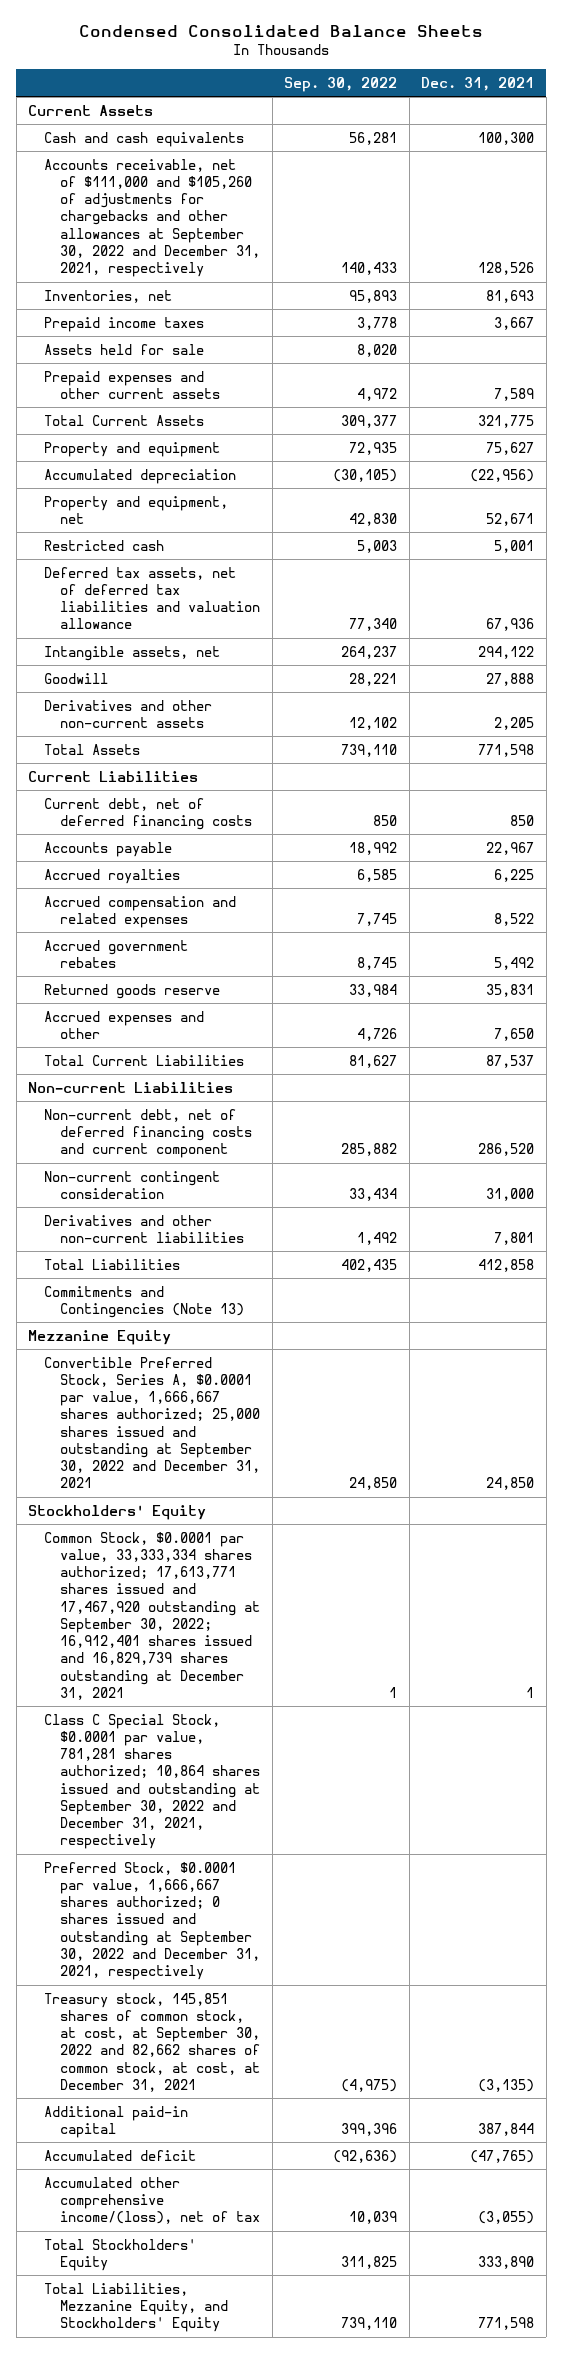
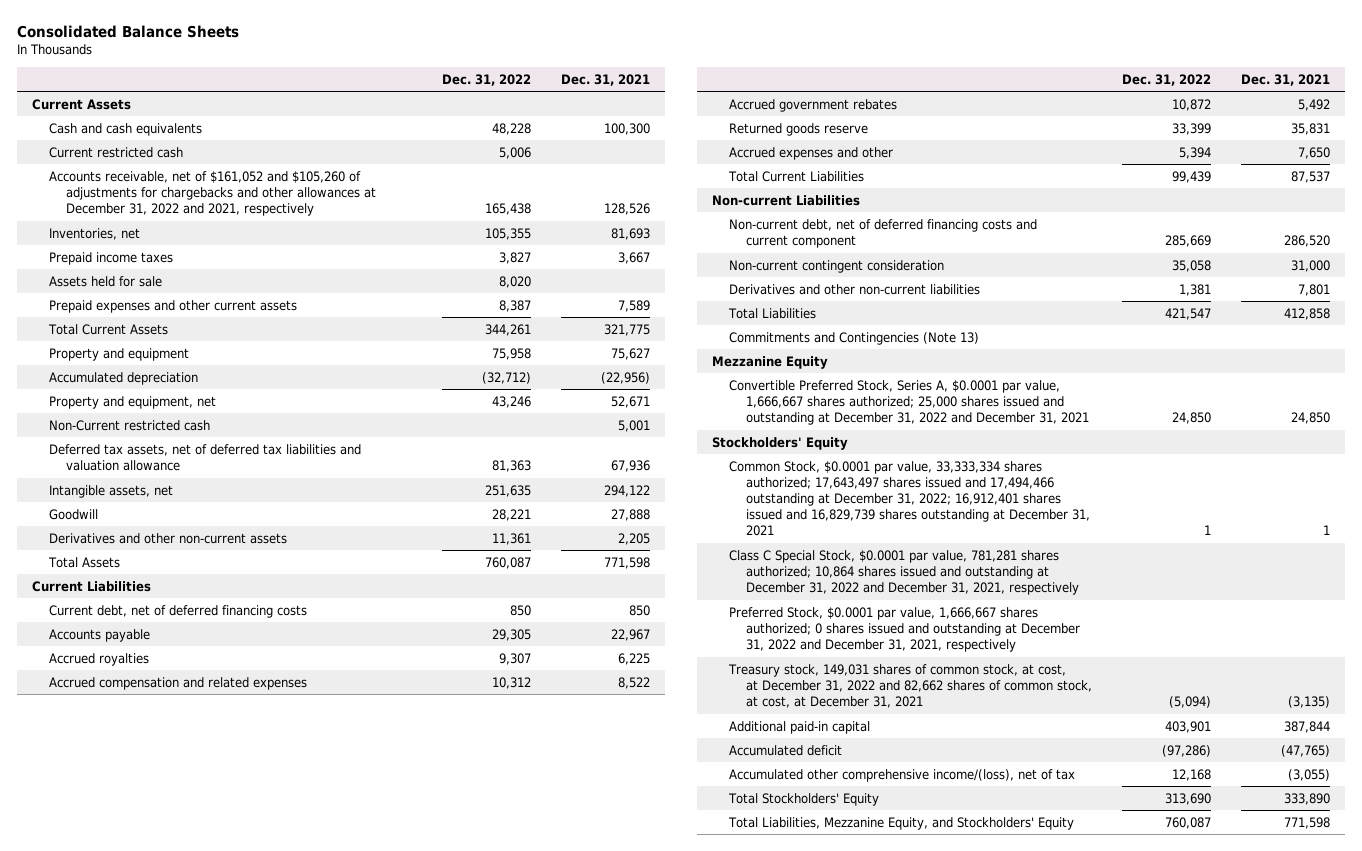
[79,25,484,38] Condensed Consolidated Balance Sheets -> [16,24,239,38] Consolidated Balance Sheets
[284,76,398,92] Sep. 30, 2022 -> none
none -> [442,73,532,86] Dec. 31, 2022
none -> [49,146,184,158] Current restricted cash
[44,158,261,278] Accounts receivable, net of $111,000 and $105,260 of adjustments for chargebacks and other allowances at September 30, 2022 and December 31, 2021, respectively -> [49,170,377,217] Accounts receivable, net of $161,052 and $105,260 of adjustments for chargebacks and other allowances at December 31, 2022 and 2021, respectively
[44,539,165,551] Restricted cash -> [49,419,211,431] Non-Current restricted cash
[44,1356,261,1489] Convertible Preferred Stock, Series A, $0.0001 par value, 1,666,667 shares authorized; 25,000 shares issued and outstanding at September 30, 2022 and December 31, 2021 -> [729,379,1090,426] Convertible Preferred Stock, Series A, $0.0001 par value, 1,666,667 shares authorized; 25,000 shares issued and outstanding at December 31, 2022 and December 31, 2021
[44,1531,261,1700] Common Stock, $0.0001 par value, 33,333,334 shares authorized; 17,613,771 shares issued and 17,467,920 outstanding at September 30, 2022; 16,912,401 shares issued and 16,829,739 shares outstanding at December 31, 2021 -> [729,460,1091,537] Common Stock, $0.0001 par value, 33,333,334 shares authorized; 17,643,497 shares issued and 17,494,466 outstanding at December 31, 2022; 16,912,401 shares issued and 16,829,739 shares outstanding at December 31, 2021
[44,1713,261,1850] Class C Special Stock, $0.0001 par value, 781,281 shares authorized; 10,864 shares issued and outstanding at September 30, 2022 and December 31, 2021, respectively -> [729,549,1080,596] Class C Special Stock, $0.0001 par value, 781,281 shares authorized; 10,864 shares issued and outstanding at December 31, 2022 and December 31, 2021, respectively
[44,1861,261,1981] Preferred Stock, $0.0001 par value, 1,666,667 shares authorized; 0 shares issued and outstanding at September 30, 2022 and December 31, 2021, respectively -> [729,606,1081,653] Preferred Stock, $0.0001 par value, 1,666,667 shares authorized; 0 shares issued and outstanding at December 31, 2022 and December 31, 2021, respectively
[44,1992,261,2092] Treasury stock, 145,851 shares of common stock, at cost, at September 30, 2022 and 82,662 shares of common stock, at cost, at December 31, 2021 -> [728,663,1093,709] Treasury stock, 149,031 shares of common stock, at cost, at December 31, 2022 and 82,662 shares of common stock, at cost, at December 31, 2021

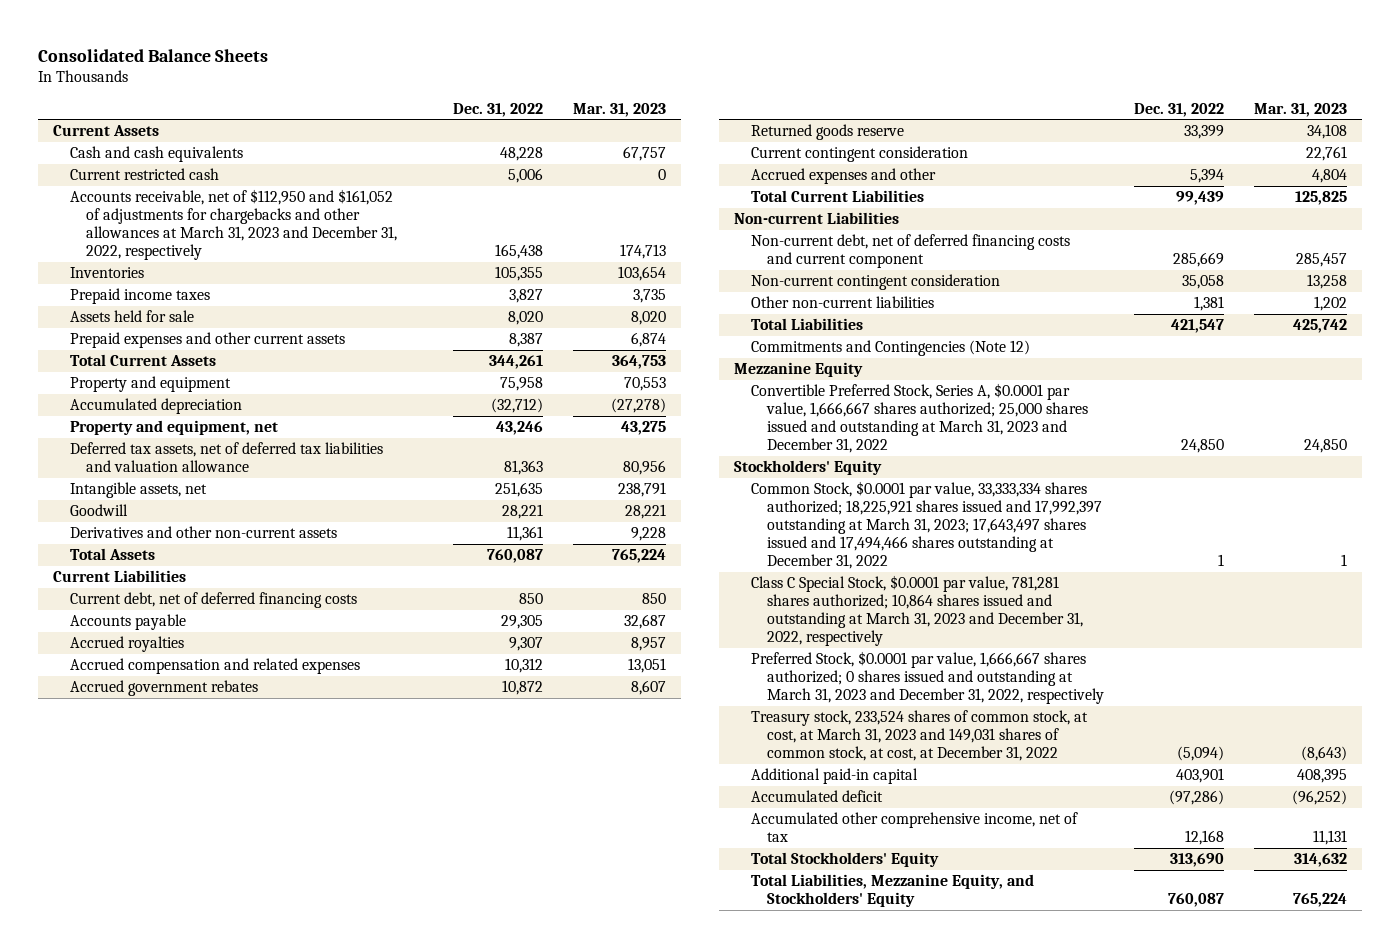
[560,73,650,86] Dec. 31, 2021 -> none
none -> [573,102,667,117] Mar. 31, 2023
[49,170,377,217] Accounts receivable, net of $161,052 and $105,260 of adjustments for chargebacks and other allowances at December 31, 2022 and 2021, respectively -> [69,189,398,261] Accounts receivable, net of $112,950 and $161,052 of adjustments for chargebacks and other allowances at March 31, 2023 and December 31, 2022, respectively
[49,227,141,240] Inventories, net -> [69,267,144,279] Inventories
[49,419,211,431] Non-Current restricted cash -> none
none -> [750,146,968,163] Current contingent consideration
[729,283,981,295] Derivatives and other non-current liabilities -> [750,296,934,309] Other non-current liabilities
[729,331,980,345] Commitments and Contingencies (Note 13) -> [750,340,1030,357] Commitments and Contingencies (Note 12)
[729,379,1090,426] Convertible Preferred Stock, Series A, $0.0001 par value, 1,666,667 shares authorized; 25,000 shares issued and outstanding at December 31, 2022 and December 31, 2021 -> [750,383,1089,454] Convertible Preferred Stock, Series A, $0.0001 par value, 1,666,667 shares authorized; 25,000 shares issued and outstanding at March 31, 2023 and December 31, 2022
[729,460,1091,537] Common Stock, $0.0001 par value, 33,333,334 shares authorized; 17,643,497 shares issued and 17,494,466 outstanding at December 31, 2022; 16,912,401 shares issued and 16,829,739 shares outstanding at December 31, 2021 -> [750,481,1103,570] Common Stock, $0.0001 par value, 33,333,334 shares authorized; 18,225,921 shares issued and 17,992,397 outstanding at March 31, 2023; 17,643,497 shares issued and 17,494,466 shares outstanding at December 31, 2022
[729,549,1080,596] Class C Special Stock, $0.0001 par value, 781,281 shares authorized; 10,864 shares issued and outstanding at December 31, 2022 and December 31, 2021, respectively -> [750,575,1084,647] Class C Special Stock, $0.0001 par value, 781,281 shares authorized; 10,864 shares issued and outstanding at March 31, 2023 and December 31, 2022, respectively
[729,606,1081,653] Preferred Stock, $0.0001 par value, 1,666,667 shares authorized; 0 shares issued and outstanding at December 31, 2022 and December 31, 2021, respectively -> [750,651,1105,705] Preferred Stock, $0.0001 par value, 1,666,667 shares authorized; 0 shares issued and outstanding at March 31, 2023 and December 31, 2022, respectively
[728,663,1093,709] Treasury stock, 149,031 shares of common stock, at cost, at December 31, 2022 and 82,662 shares of common stock, at cost, at December 31, 2021 -> [750,710,1088,762] Treasury stock, 233,524 shares of common stock, at cost, at March 31, 2023 and 149,031 shares of common stock, at cost, at December 31, 2022
[729,768,1076,782] Accumulated other comprehensive income/(loss), net of tax -> [750,812,1078,843] Accumulated other comprehensive income, net of tax

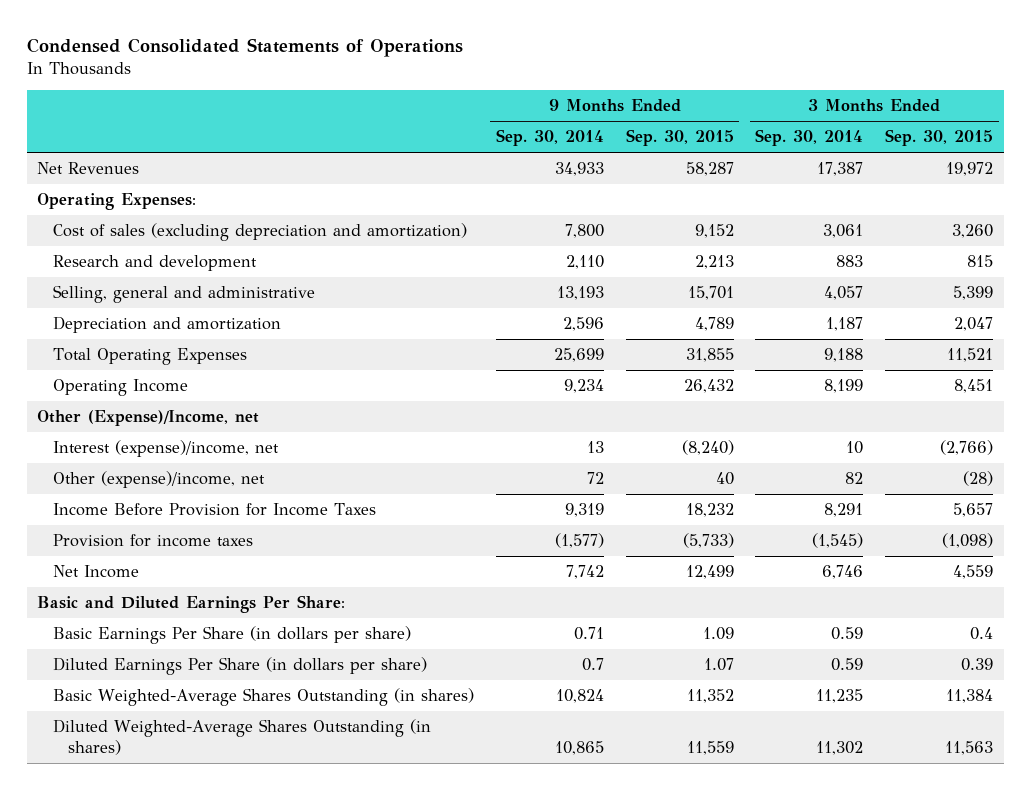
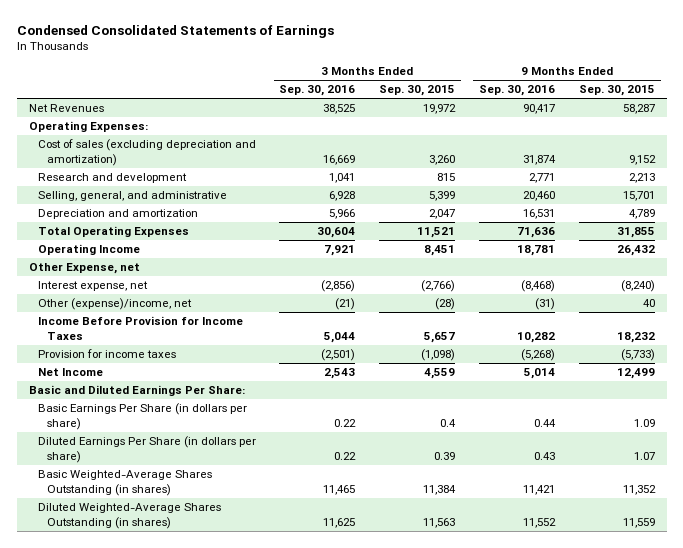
[26,37,463,57] Condensed Consolidated Statements of Operations -> [16,24,334,38] Condensed Consolidated Statements of Earnings
[495,129,604,147] Sep. 30, 2014 -> none
[755,129,864,147] Sep. 30, 2014 -> none
none -> [279,85,356,97] Sep. 30, 2016
none -> [478,85,555,97] Sep. 30, 2016
[52,285,315,304] Selling, general and administrative -> [37,191,227,202] Selling, general, and administrative
[37,410,260,427] Other (Expense)/Income, net -> [28,263,140,275] Other Expense, net
[52,440,279,458] Interest (expense)/income, net -> [37,281,148,292] Interest expense, net

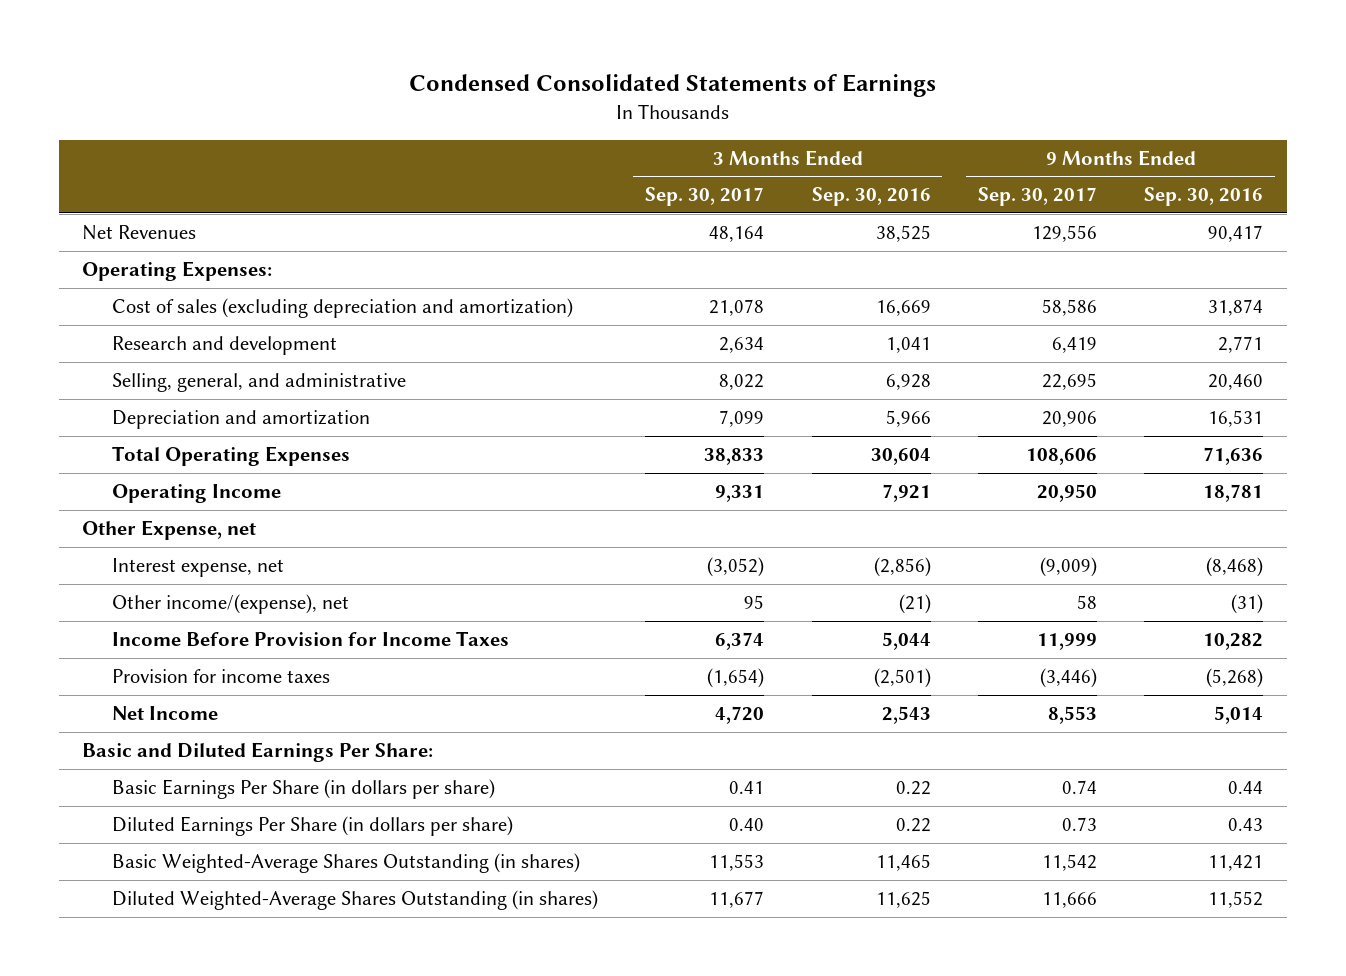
[379,85,456,97] Sep. 30, 2015 -> none
[578,85,655,97] Sep. 30, 2015 -> none
none -> [645,187,765,207] Sep. 30, 2017
none -> [977,187,1097,207] Sep. 30, 2017
[37,298,192,311] Other (expense)/income, net -> [112,594,350,615] Other income/(expense), net

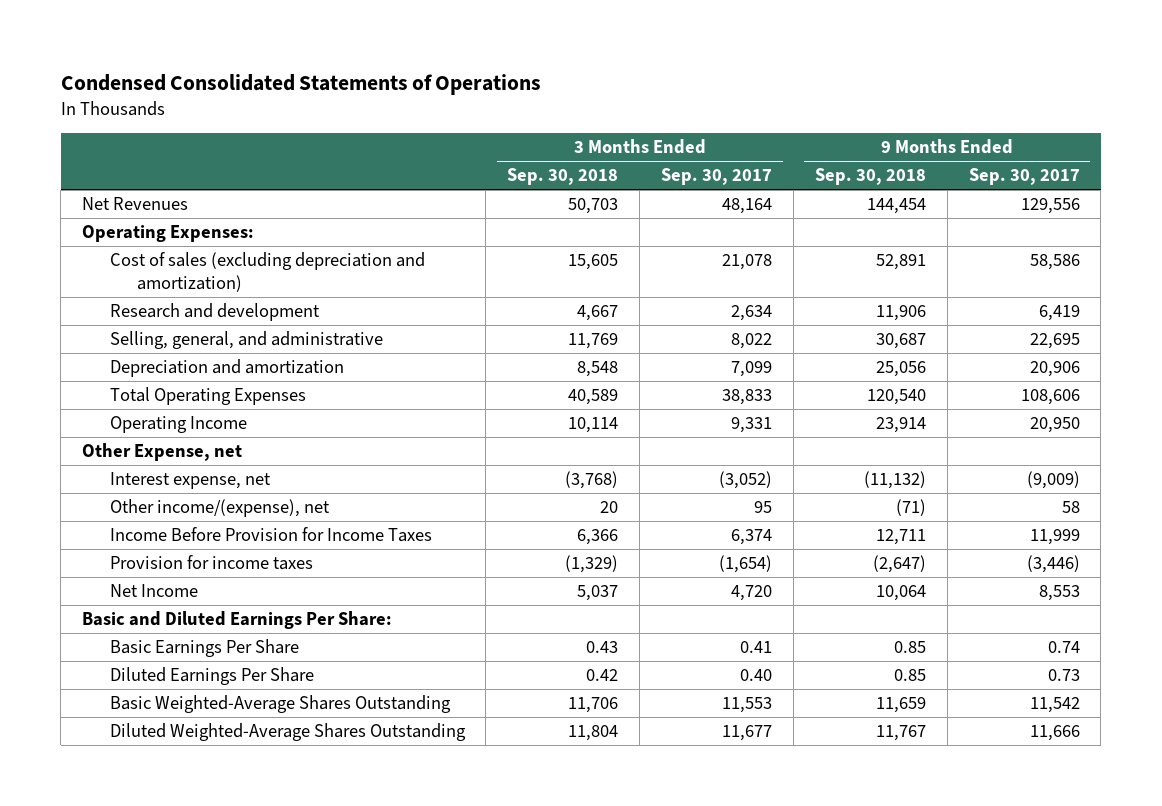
[408,73,936,97] Condensed Consolidated Statements of Earnings -> [60,73,541,95] Condensed Consolidated Statements of Operations
[811,187,931,207] Sep. 30, 2016 -> none
[1144,187,1264,207] Sep. 30, 2016 -> none
none -> [507,168,619,186] Sep. 30, 2018
none -> [814,168,926,186] Sep. 30, 2018
[112,779,496,800] Basic Earnings Per Share (in dollars per share) -> [109,639,299,658] Basic Earnings Per Share
[112,816,514,837] Diluted Earnings Per Share (in dollars per share) -> [109,667,314,686] Diluted Earnings Per Share
[112,853,581,874] Basic Weighted-Average Shares Outstanding (in shares) -> [109,695,451,714] Basic Weighted-Average Shares Outstanding
[112,890,599,911] Diluted Weighted-Average Shares Outstanding (in shares) -> [109,723,466,742] Diluted Weighted-Average Shares Outstanding

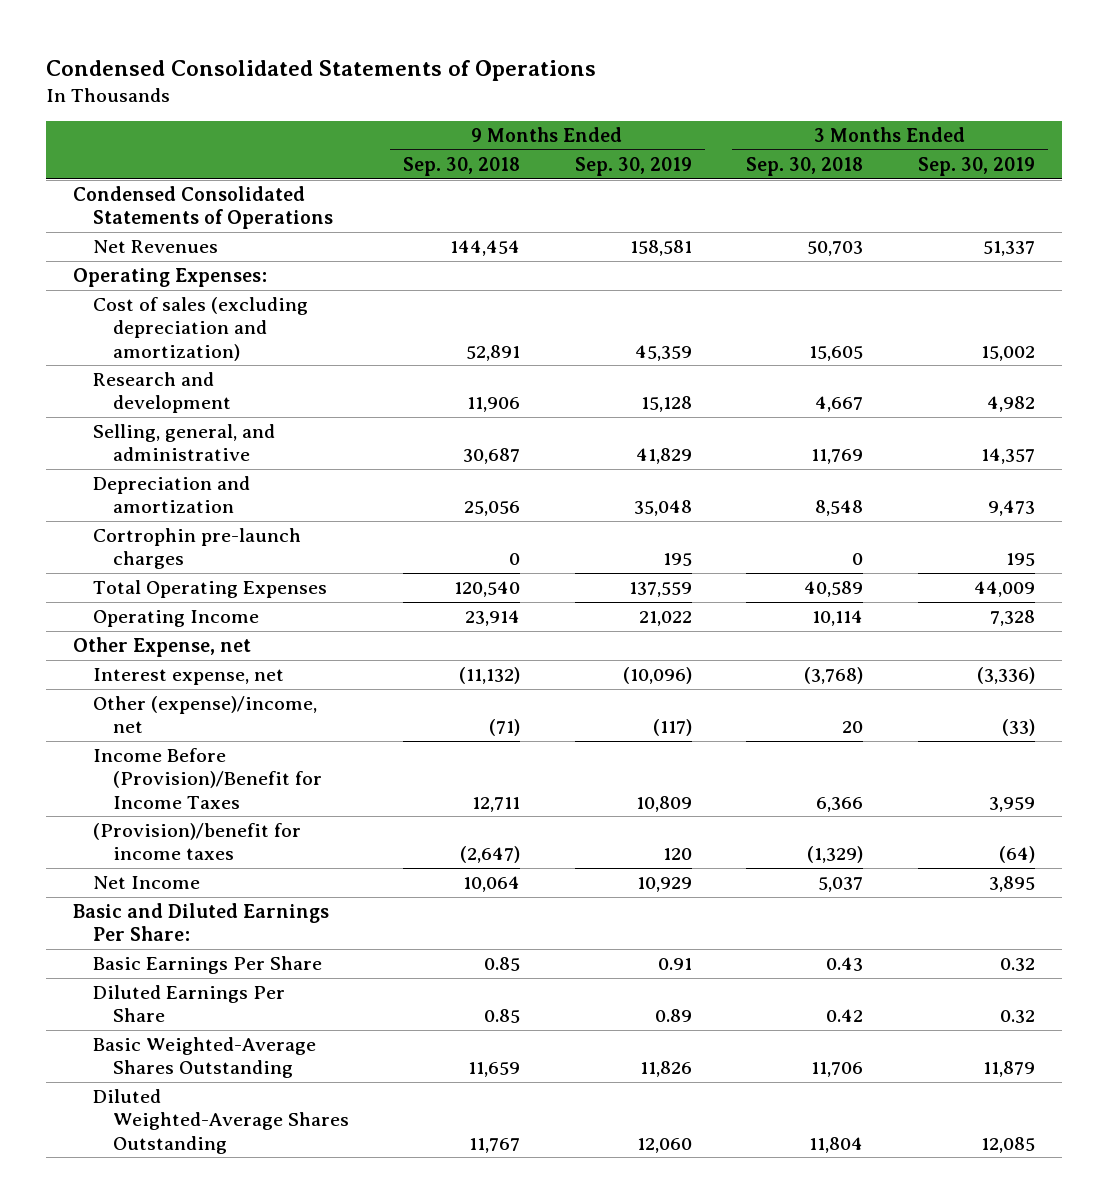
[661,168,773,186] Sep. 30, 2017 -> none
[968,168,1080,186] Sep. 30, 2017 -> none
none -> [574,156,692,176] Sep. 30, 2019
none -> [917,156,1035,176] Sep. 30, 2019
none -> [72,185,333,230] Condensed Consolidated Statements of Operations
none -> [92,527,301,570] Cortrophin pre-launch charges
[109,499,330,518] Other income/(expense), net -> [92,695,317,734] Other (expense)/income, net
[109,527,432,543] Income Before Provision for Income Taxes -> [92,747,322,809] Income Before (Provision)/Benefit for Income Taxes
[109,555,313,571] Provision for income taxes -> [92,822,301,861] (Provision)/benefit for income taxes

